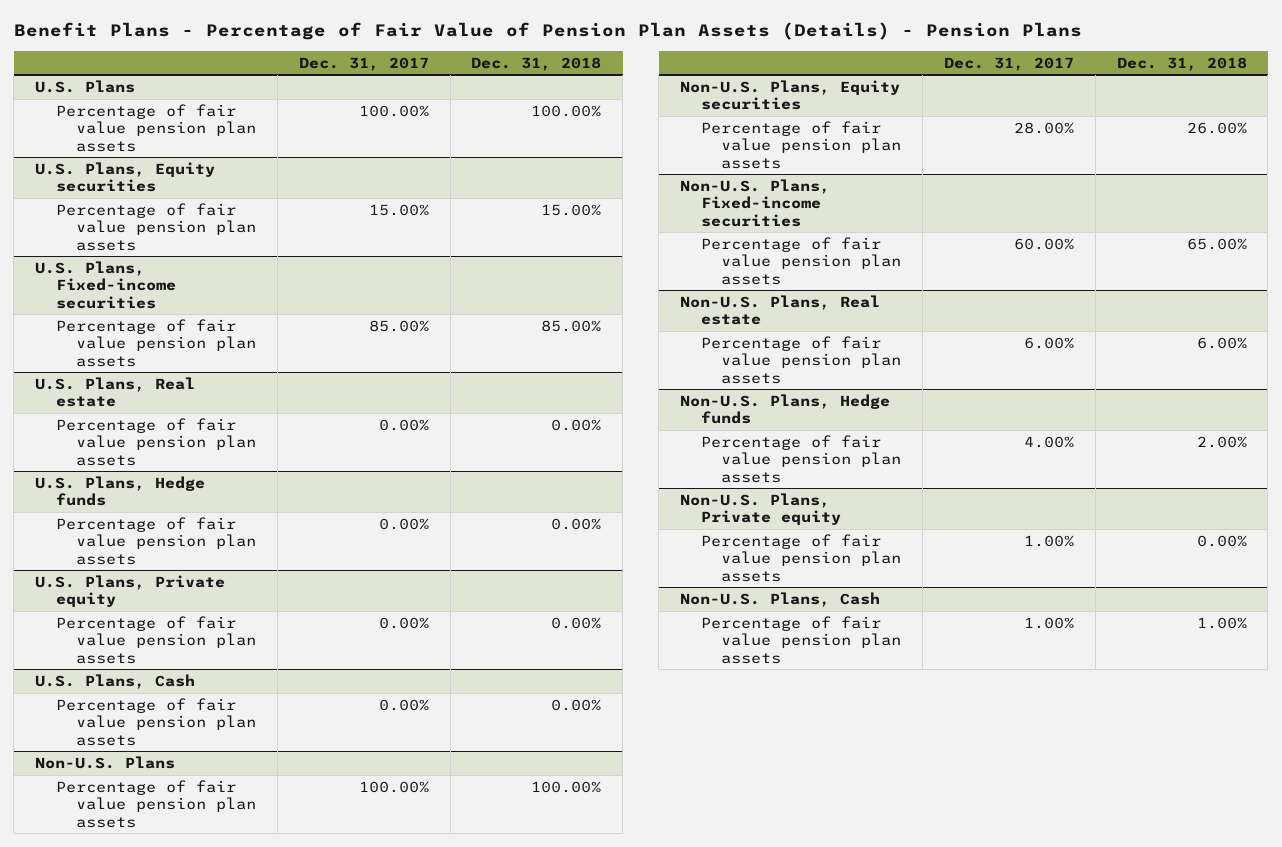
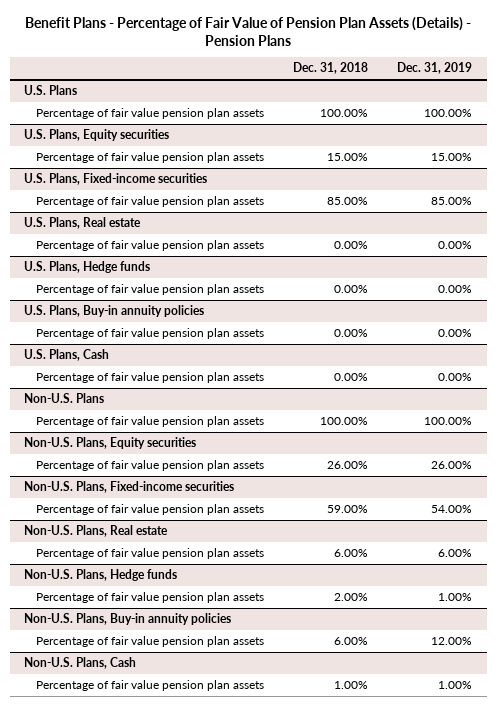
[298,56,429,71] Dec. 31, 2017 -> none
none -> [397,62,473,75] Dec. 31, 2019
[35,574,226,608] U.S. Plans, Private equity -> none
none -> [24,305,205,318] U.S. Plans, Buy-in annuity policies
[1186,237,1247,250] 65.00% -> [327,505,369,514] 59.00%
[680,492,841,526] Non-U.S. Plans, Private equity -> none
none -> [24,613,232,626] Non-U.S. Plans, Buy-in annuity policies
[1196,534,1247,547] 0.00% -> [334,637,369,646] 6.00%

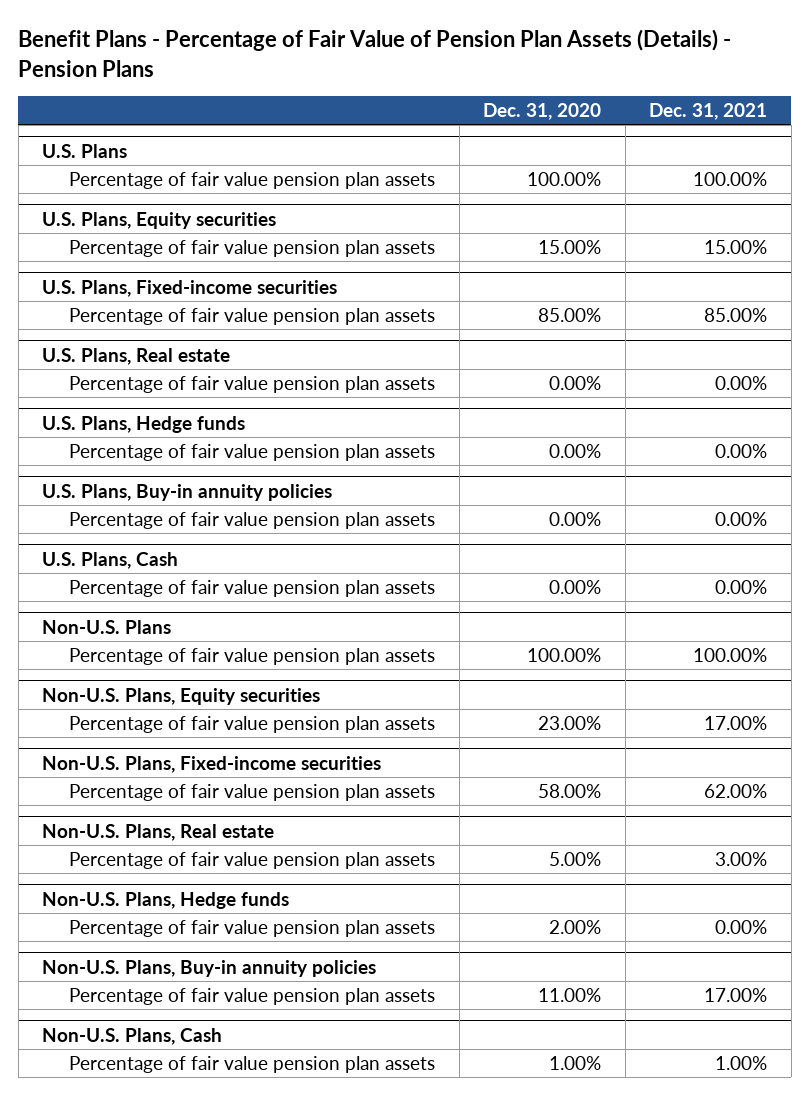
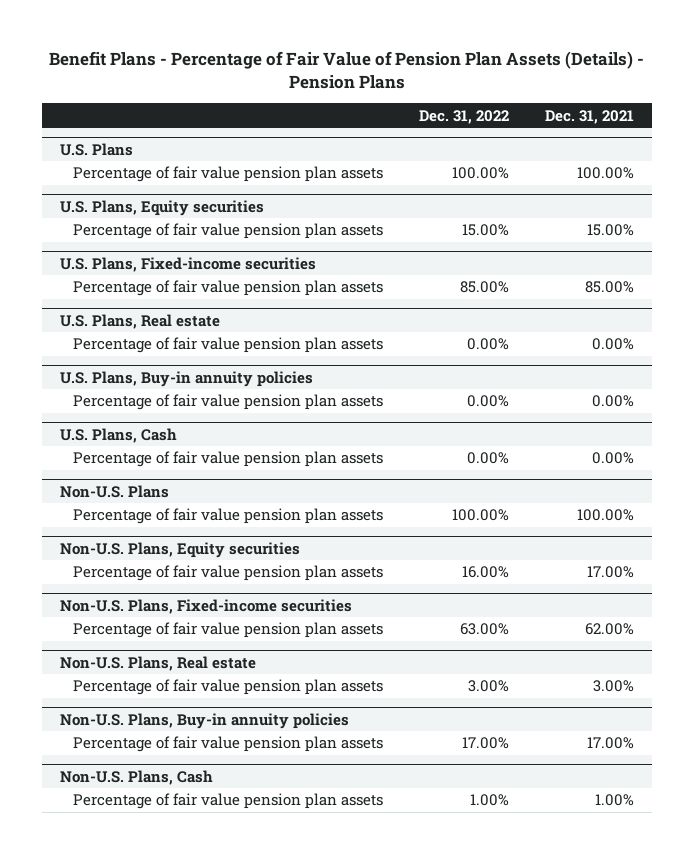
[483,102,602,120] Dec. 31, 2020 -> none
none -> [419,109,510,124] Dec. 31, 2022
[42,415,246,433] U.S. Plans, Hedge funds -> none
[69,443,436,461] Percentage of fair value pension plan assets -> none
[42,891,290,909] Non-U.S. Plans, Hedge funds -> none
[69,919,436,937] Percentage of fair value pension plan assets -> none

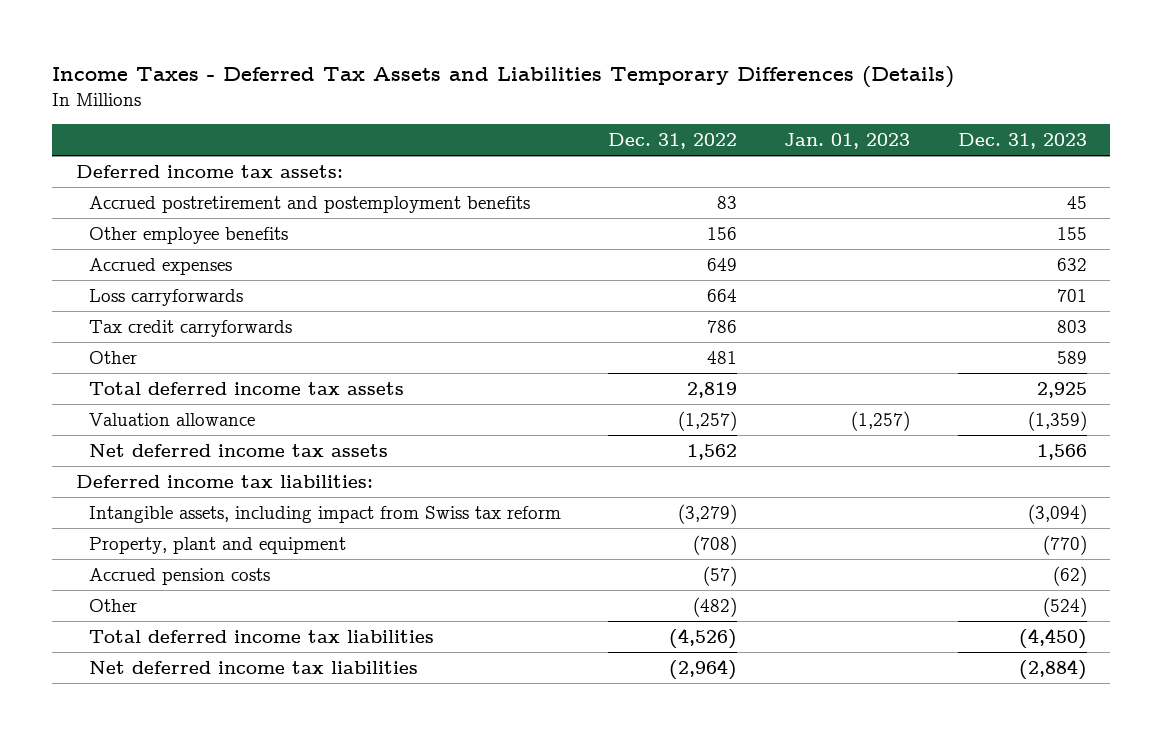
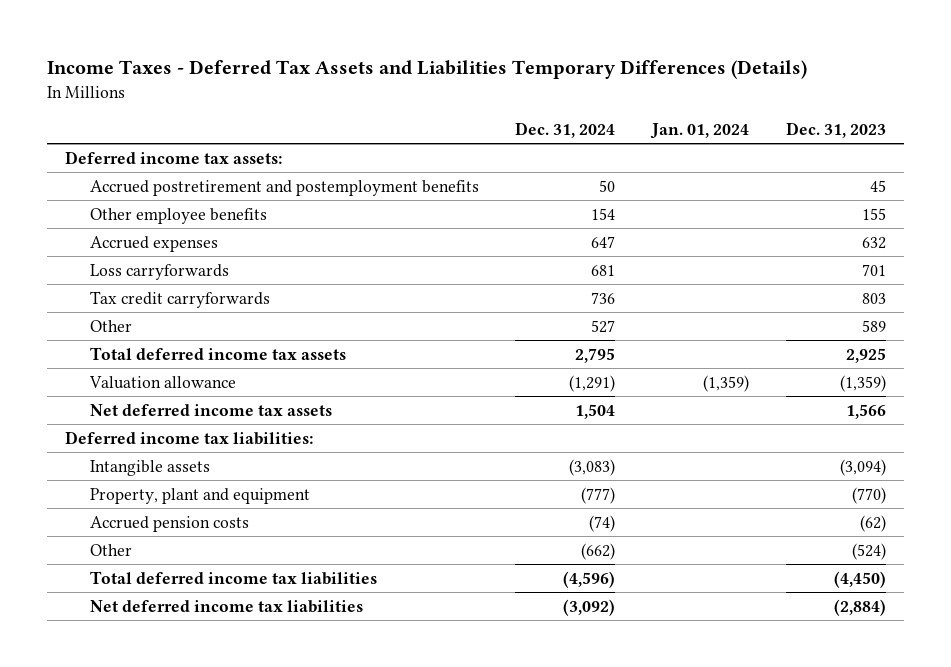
[608,132,738,149] Dec. 31, 2022 -> none
[784,132,911,149] Jan. 01, 2023 -> none
none -> [515,121,616,138] Dec. 31, 2024
none -> [649,122,749,139] Jan. 01, 2024
[88,505,561,523] Intangible assets, including impact from Swiss tax reform -> [89,459,210,476] Intangible assets

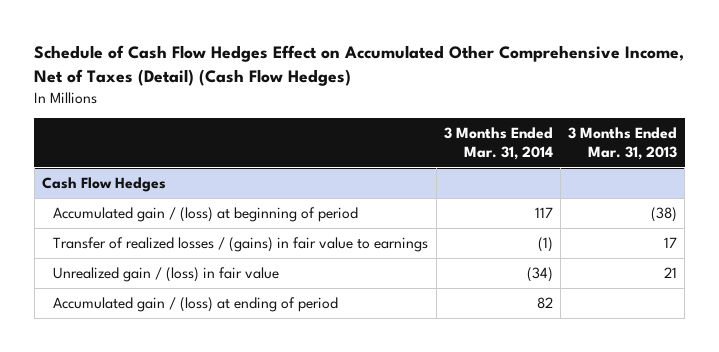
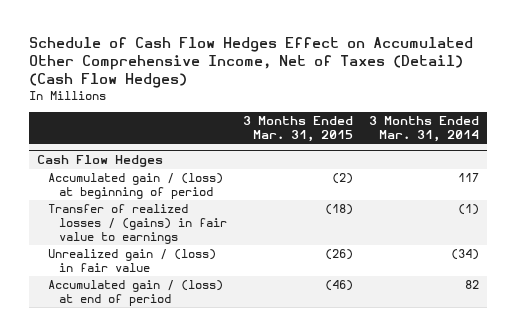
[568,127,678,160] 3 Months Ended Mar. 31, 2013 -> none
none -> [242,116,353,143] 3 Months Ended Mar. 31, 2015
[53,297,339,313] Accumulated gain / (loss) at ending of period -> [48,280,224,307] Accumulated gain / (loss) at end of period

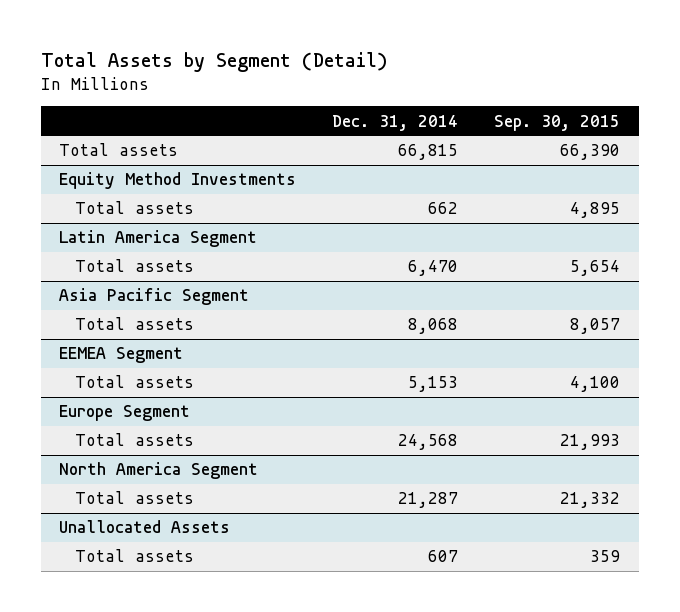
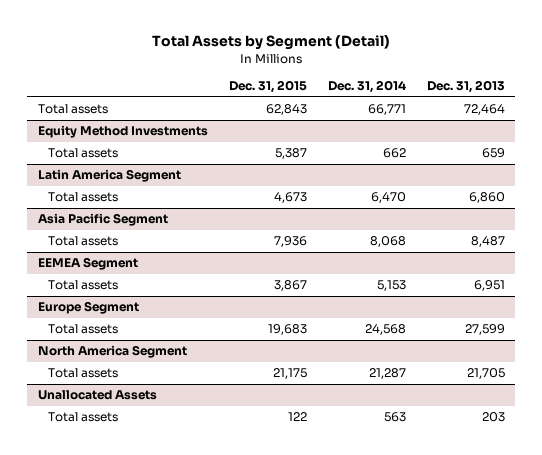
[494,114,621,131] Sep. 30, 2015 -> none
none -> [228,80,307,94] Dec. 31, 2015
none -> [426,80,505,94] Dec. 31, 2013
[398,144,459,161] 66,815 -> [367,104,406,116] 66,771
[428,550,459,563] 607 -> [383,412,406,423] 563

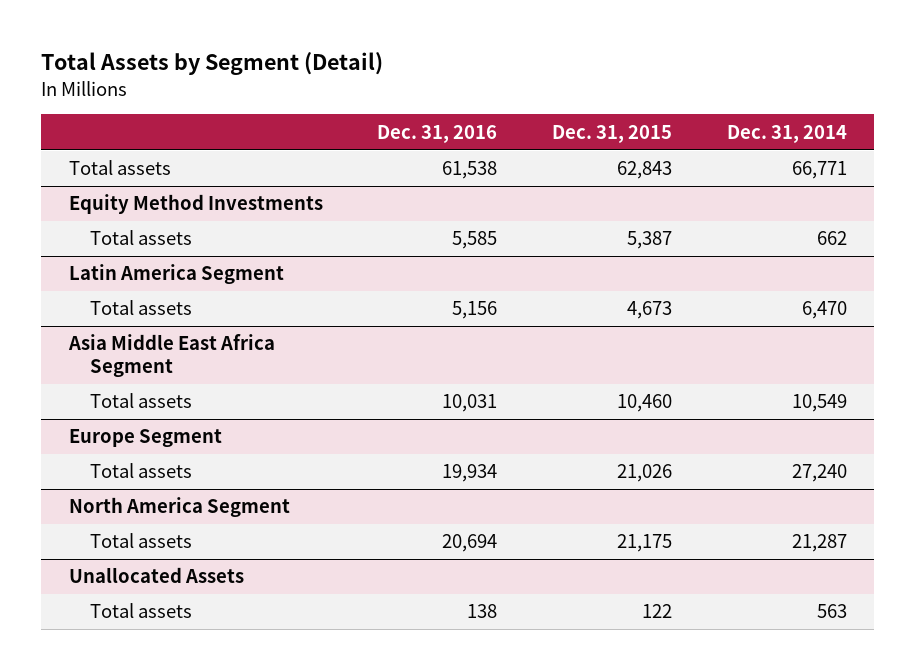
[426,80,505,94] Dec. 31, 2013 -> none
none -> [377,124,498,143] Dec. 31, 2016
[37,213,168,227] Asia Pacific Segment -> none
[37,257,138,271] EEMEA Segment -> none
[48,280,119,291] Total assets -> none
none -> [67,334,275,377] Asia Middle East Africa Segment
[273,236,307,248] 7,936 -> [617,394,673,413] 10,460
[369,236,406,248] 8,068 -> [791,394,847,413] 10,549
[267,324,307,336] 19,683 -> [617,464,673,483] 21,026
[364,324,406,336] 24,568 -> [791,464,847,483] 27,240

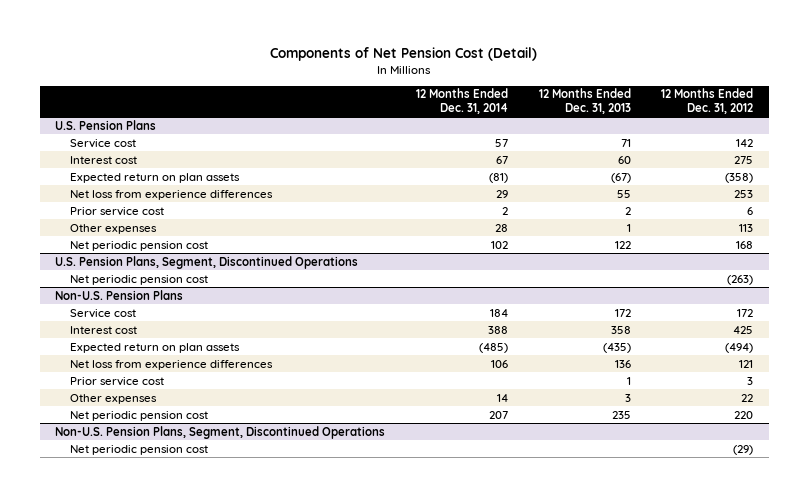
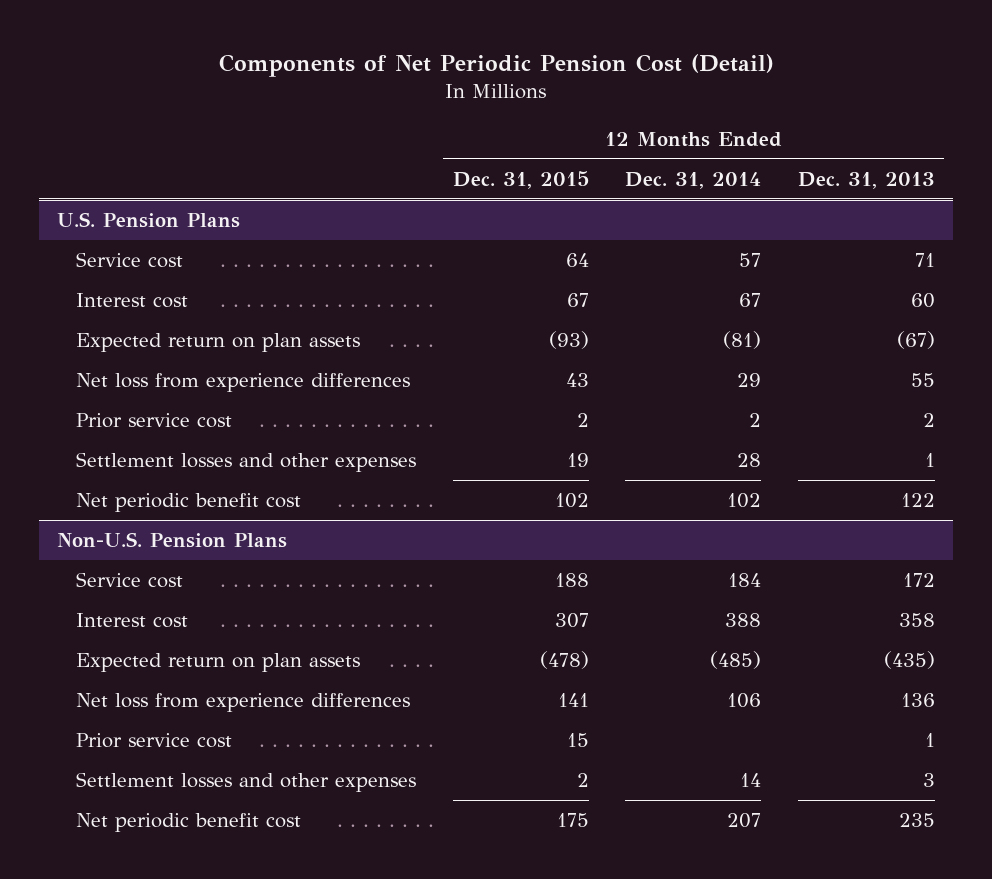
[270,47,538,62] Components of Net Pension Cost (Detail) -> [219,53,775,77] Components of Net Periodic Pension Cost (Detail)
[661,88,754,115] 12 Months Ended Dec. 31, 2012 -> none
none -> [452,170,589,189] Dec. 31, 2015
[55,255,359,269] U.S. Pension Plans, Segment, Discontinued Operations -> none
[70,274,209,285] Net periodic pension cost -> none
[70,223,158,234] Other expenses -> [75,452,416,473] Settlement losses and other expenses
[70,240,209,251] Net periodic pension cost -> [75,493,301,513] Net periodic benefit cost
[55,425,386,439] Non-U.S. Pension Plans, Segment, Discontinued Operations -> none
[70,444,209,455] Net periodic pension cost -> none
[70,393,158,404] Other expenses -> [75,772,416,793] Settlement losses and other expenses
[70,410,209,421] Net periodic pension cost -> [75,813,301,833] Net periodic benefit cost

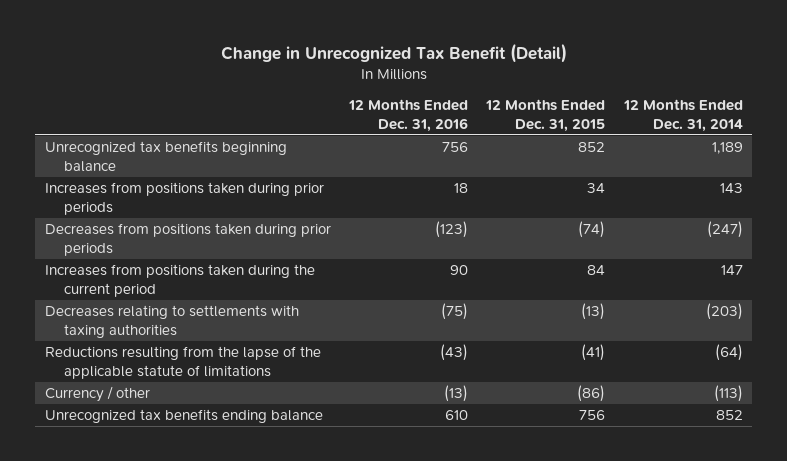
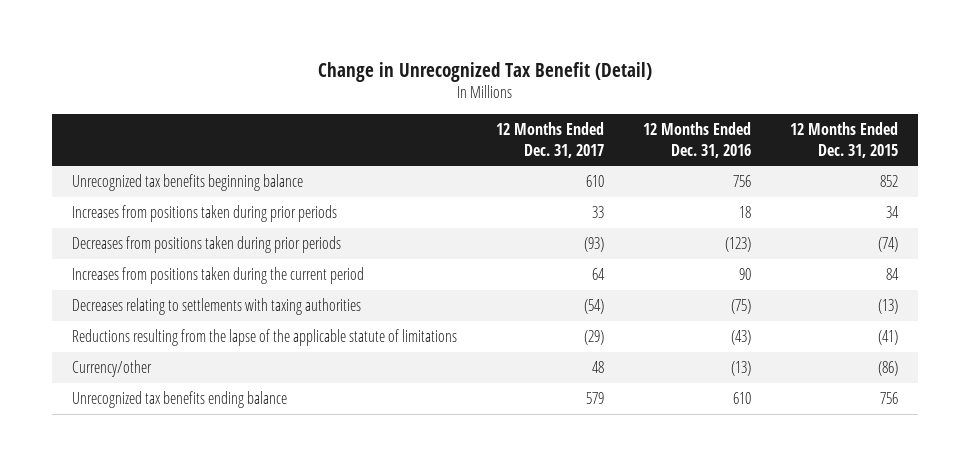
[622,99,743,132] 12 Months Ended Dec. 31, 2014 -> none
none -> [495,122,604,158] 12 Months Ended Dec. 31, 2017
[44,386,150,403] Currency / other -> [71,360,152,378] Currency/other

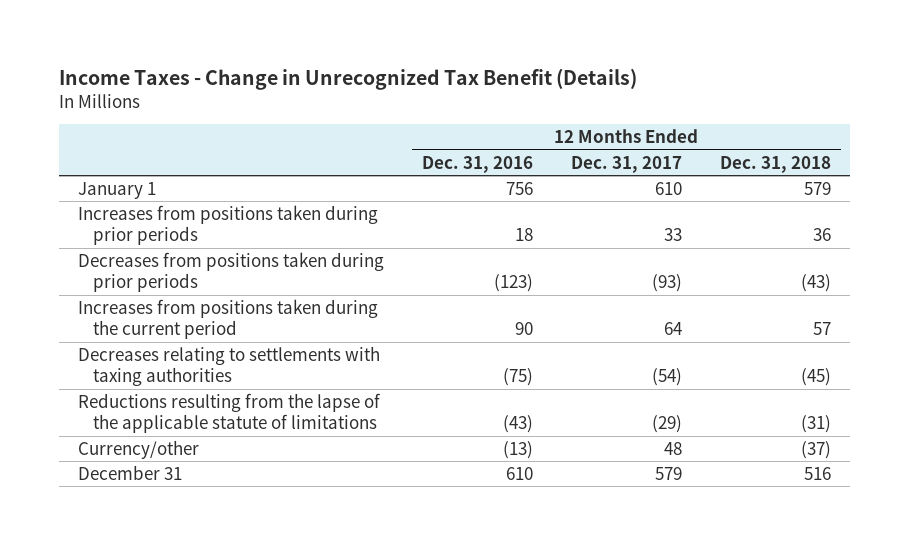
[317,61,652,82] Change in Unrecognized Tax Benefit (Detail) -> [58,67,637,90] Income Taxes - Change in Unrecognized Tax Benefit (Details)
[790,122,899,158] 12 Months Ended Dec. 31, 2015 -> none
none -> [720,155,832,173] Dec. 31, 2018
[71,174,303,192] Unrecognized tax benefits beginning balance -> [77,181,156,199] January 1
[71,391,287,409] Unrecognized tax benefits ending balance -> [77,464,182,480] December 31

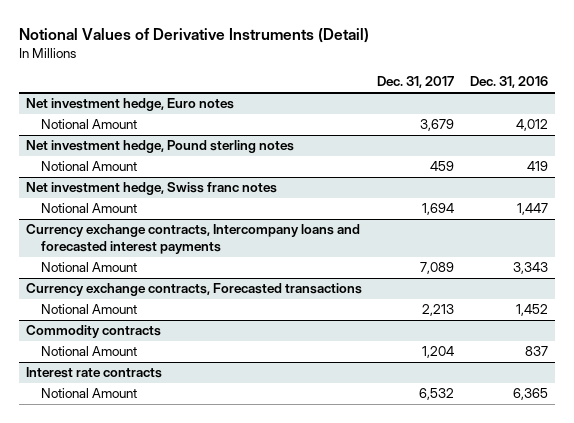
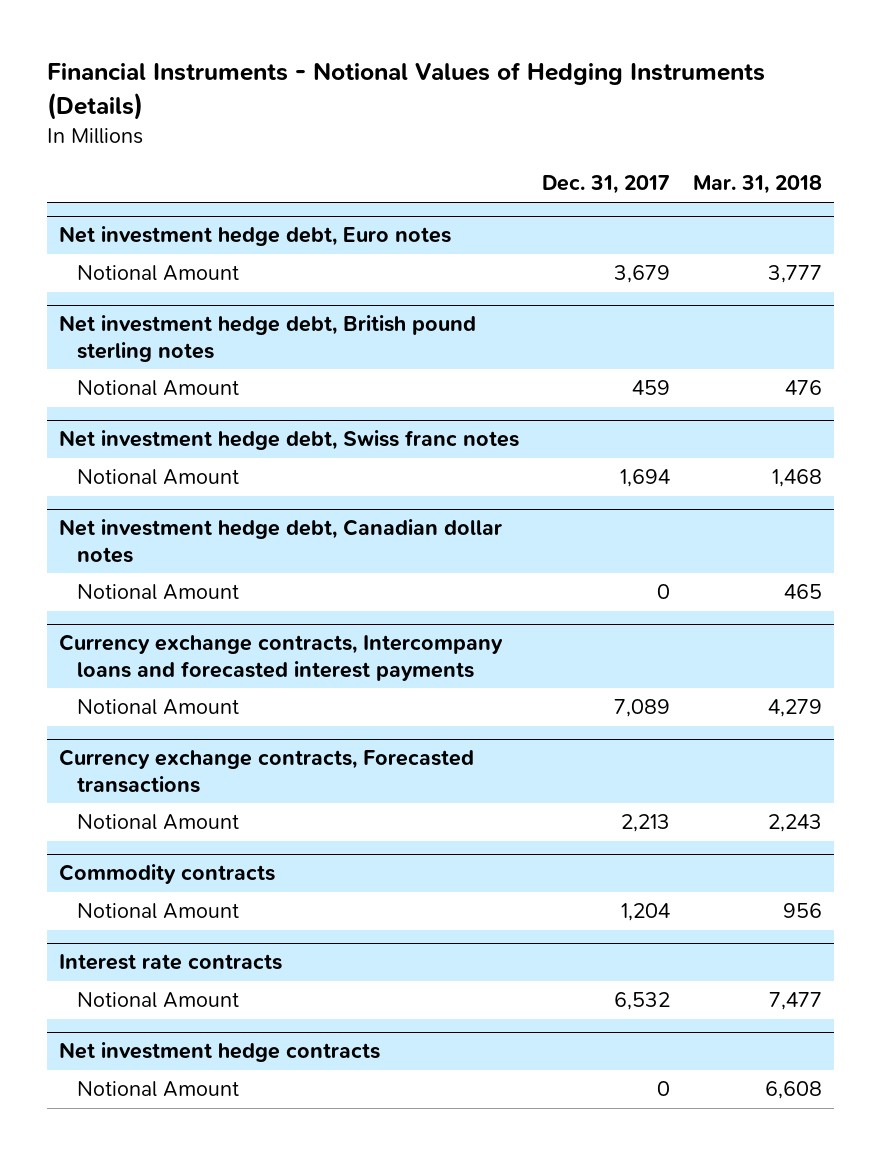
[18,27,369,43] Notional Values of Derivative Instruments (Detail) -> [47,62,766,120] Financial Instruments - Notional Values of Hedging Instruments (Details)
[469,76,548,89] Dec. 31, 2016 -> none
none -> [693,175,823,195] Mar. 31, 2018
[26,98,235,112] Net investment hedge, Euro notes -> [58,226,451,247] Net investment hedge debt, Euro notes
[26,140,295,154] Net investment hedge, Pound sterling notes -> [58,315,476,362] Net investment hedge debt, British pound sterling notes
[26,182,278,196] Net investment hedge, Swiss franc notes -> [58,430,519,451] Net investment hedge debt, Swiss franc notes
none -> [58,519,502,563] Net investment hedge debt, Canadian dollar notes
none -> [77,584,240,601] Notional Amount
none -> [58,1042,380,1063] Net investment hedge contracts
none -> [77,1081,240,1098] Notional Amount

